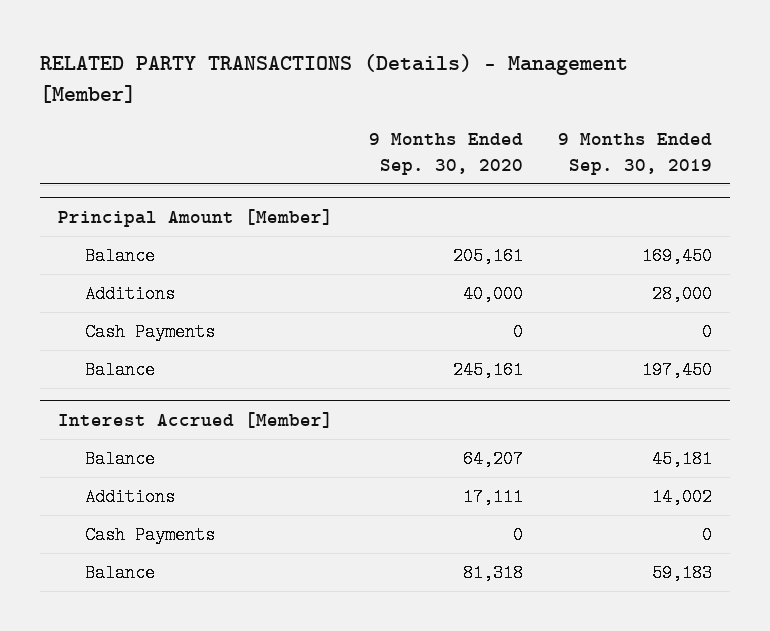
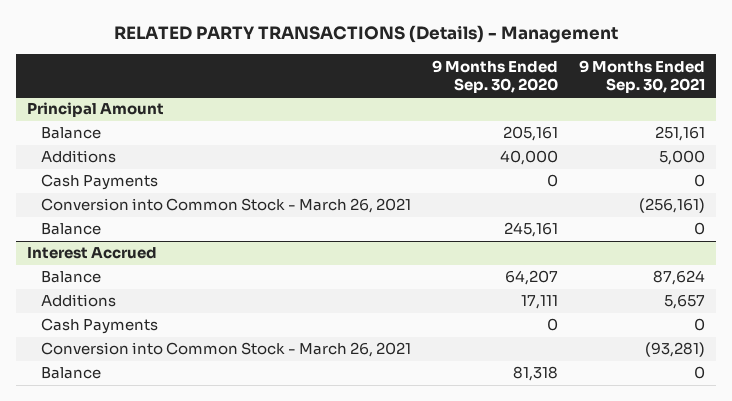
[39,54,628,103] RELATED PARTY TRANSACTIONS (Details) - Management [Member] -> [113,25,618,44] RELATED PARTY TRANSACTIONS (Details) - Management
[558,133,713,175] 9 Months Ended Sep. 30, 2019 -> none
none -> [579,59,706,93] 9 Months Ended Sep. 30, 2021
[57,208,333,227] Principal Amount [Member] -> [26,102,164,118] Principal Amount
none -> [40,198,411,214] Conversion into Common Stock - March 26, 2021
[57,411,333,428] Interest Accrued [Member] -> [26,247,157,260] Interest Accrued
none -> [40,342,411,358] Conversion into Common Stock - March 26, 2021

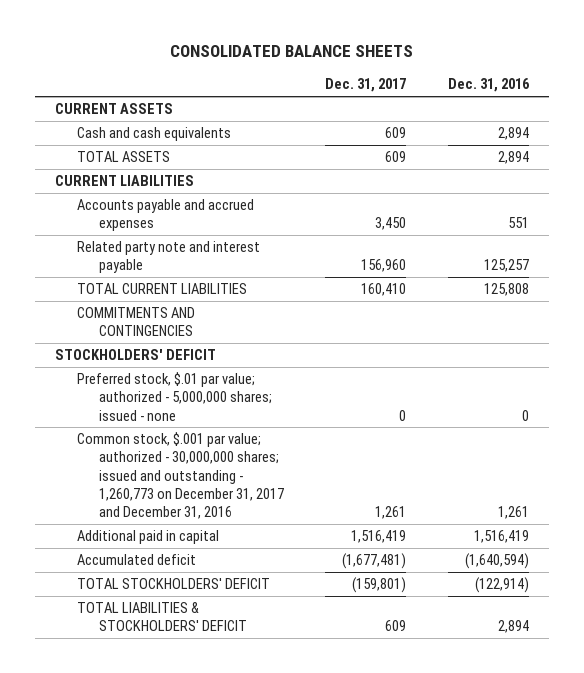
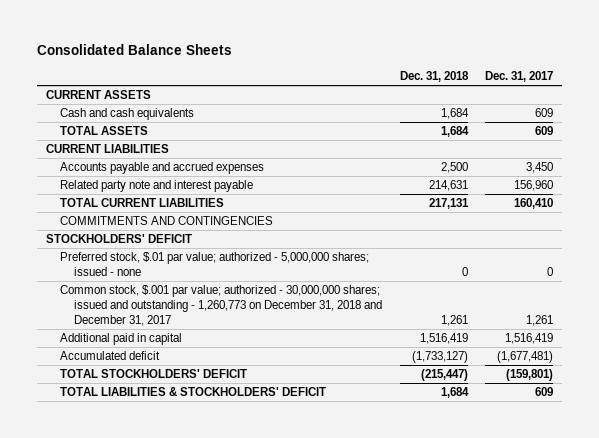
[169,45,413,58] CONSOLIDATED BALANCE SHEETS -> [37,44,233,56] Consolidated Balance Sheets
[447,78,530,93] Dec. 31, 2016 -> none
none -> [399,71,469,83] Dec. 31, 2018
[77,432,284,519] Common stock, $.001 par value; authorized - 30,000,000 shares; issued and outstanding - 1,260,773 on December 31, 2017 and December 31, 2016 -> [60,285,383,326] Common stock, $.001 par value; authorized - 30,000,000 shares; issued and outstanding - 1,260,773 on December 31, 2018 and December 31, 2017

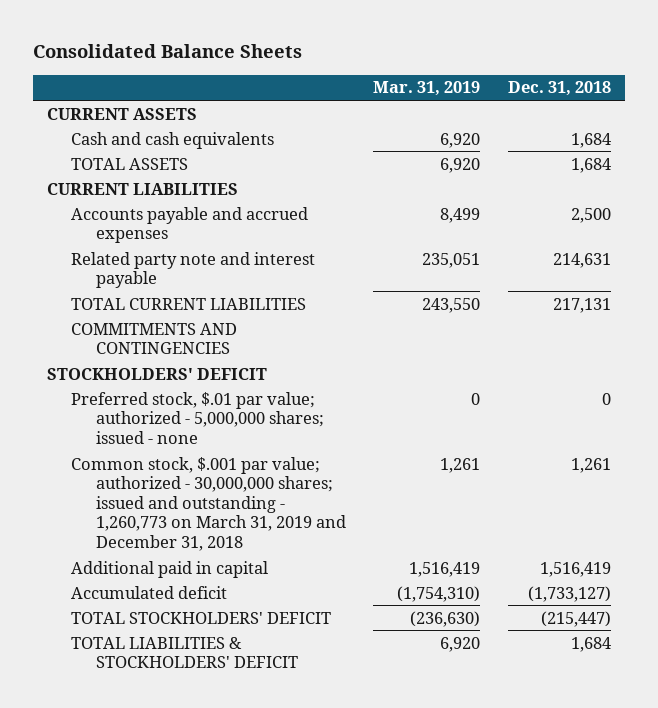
[485,71,554,83] Dec. 31, 2017 -> none
none -> [373,81,481,97] Mar. 31, 2019
[60,285,383,326] Common stock, $.001 par value; authorized - 30,000,000 shares; issued and outstanding - 1,260,773 on December 31, 2018 and December 31, 2017 -> [71,456,346,551] Common stock, $.001 par value; authorized - 30,000,000 shares; issued and outstanding - 1,260,773 on March 31, 2019 and December 31, 2018

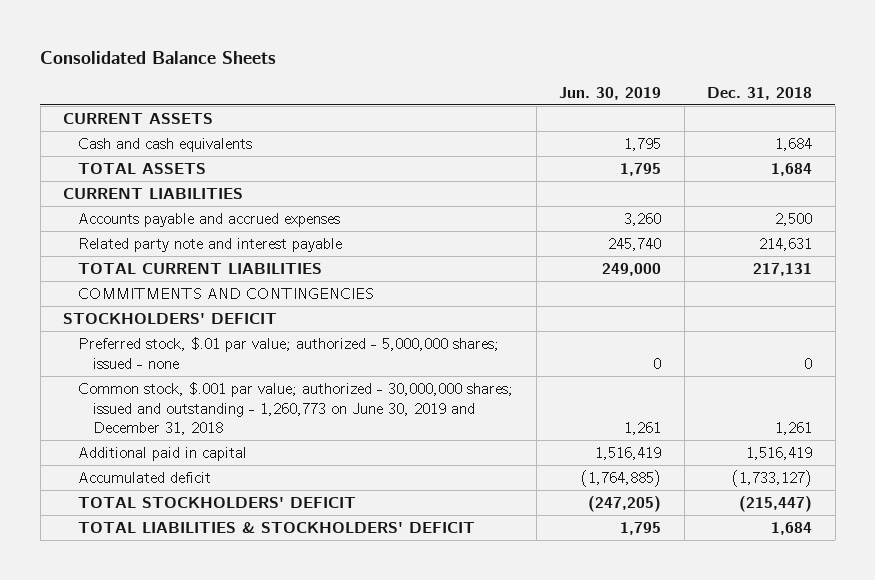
[373,81,481,97] Mar. 31, 2019 -> none
none -> [559,86,662,100] Jun. 30, 2019
[71,456,346,551] Common stock, $.001 par value; authorized - 30,000,000 shares; issued and outstanding - 1,260,773 on March 31, 2019 and December 31, 2018 -> [78,382,514,436] Common stock, $.001 par value; authorized - 30,000,000 shares; issued and outstanding - 1,260,773 on June 30, 2019 and December 31, 2018

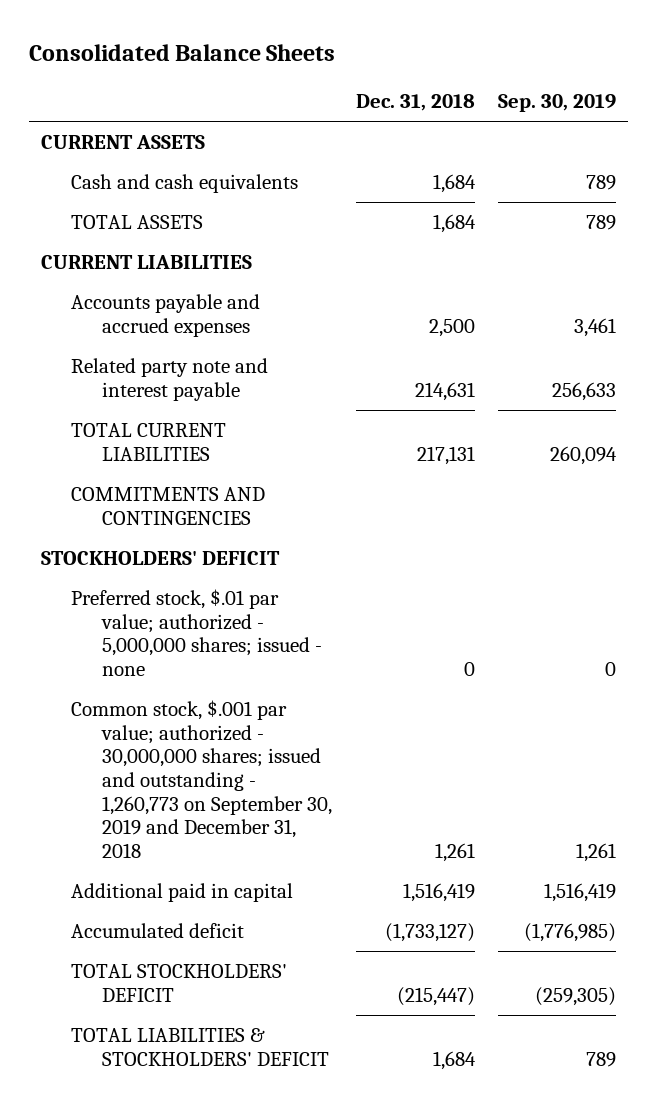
[559,86,662,100] Jun. 30, 2019 -> none
none -> [498,94,617,113] Sep. 30, 2019
[78,382,514,436] Common stock, $.001 par value; authorized - 30,000,000 shares; issued and outstanding - 1,260,773 on June 30, 2019 and December 31, 2018 -> [71,700,333,859] Common stock, $.001 par value; authorized - 30,000,000 shares; issued and outstanding - 1,260,773 on September 30, 2019 and December 31, 2018

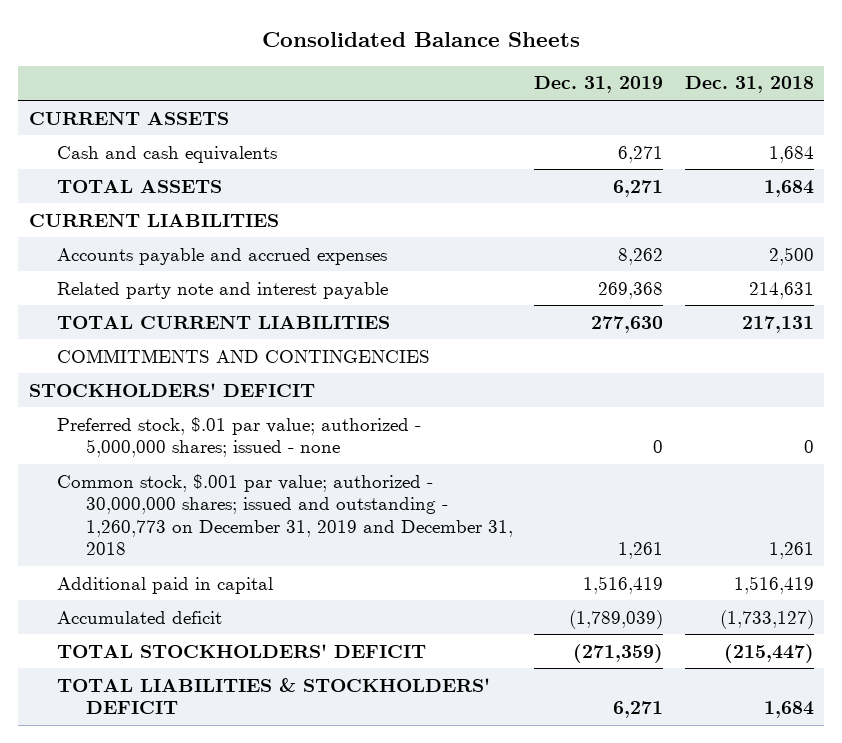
[498,94,617,113] Sep. 30, 2019 -> none
none -> [534,76,664,94] Dec. 31, 2019
[71,700,333,859] Common stock, $.001 par value; authorized - 30,000,000 shares; issued and outstanding - 1,260,773 on September 30, 2019 and December 31, 2018 -> [57,473,514,556] Common stock, $.001 par value; authorized - 30,000,000 shares; issued and outstanding - 1,260,773 on December 31, 2019 and December 31, 2018

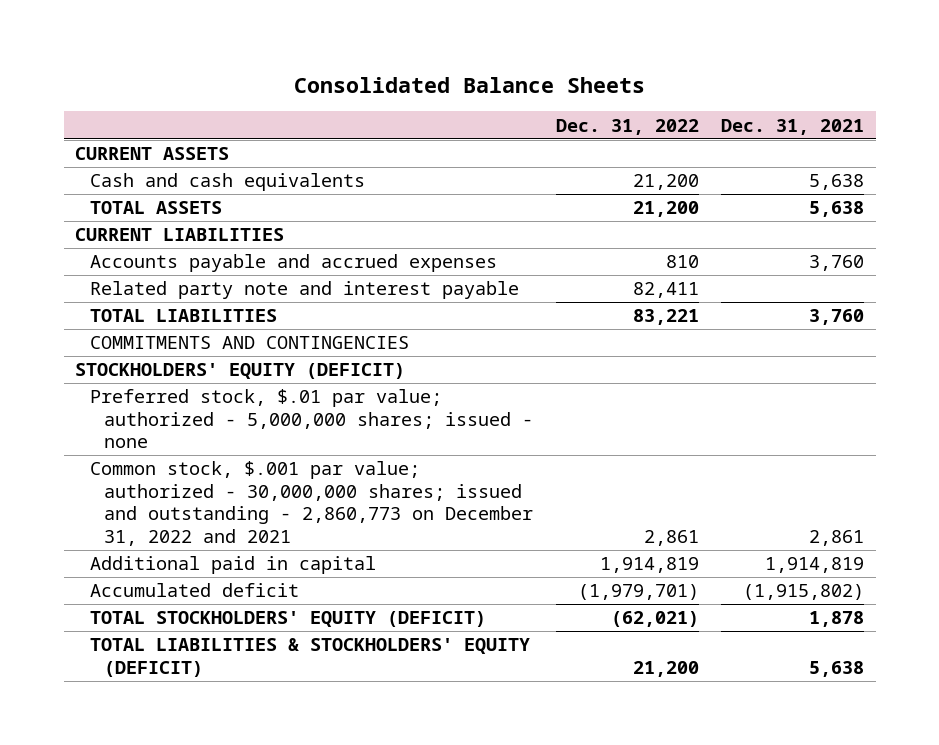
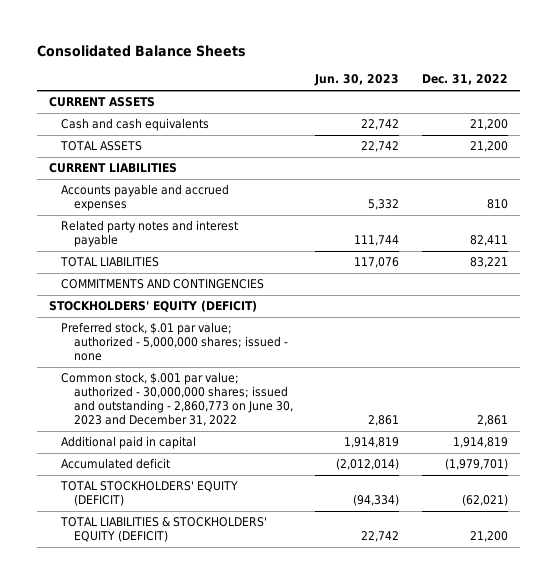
[721,118,865,135] Dec. 31, 2021 -> none
none -> [314,74,400,87] Jun. 30, 2023
[89,281,519,300] Related party note and interest payable -> [61,220,239,248] Related party notes and interest payable
[89,461,534,546] Common stock, $.001 par value; authorized - 30,000,000 shares; issued and outstanding - 2,860,773 on December 31, 2022 and 2021 -> [61,372,293,427] Common stock, $.001 par value; authorized - 30,000,000 shares; issued and outstanding - 2,860,773 on June 30, 2023 and December 31, 2022

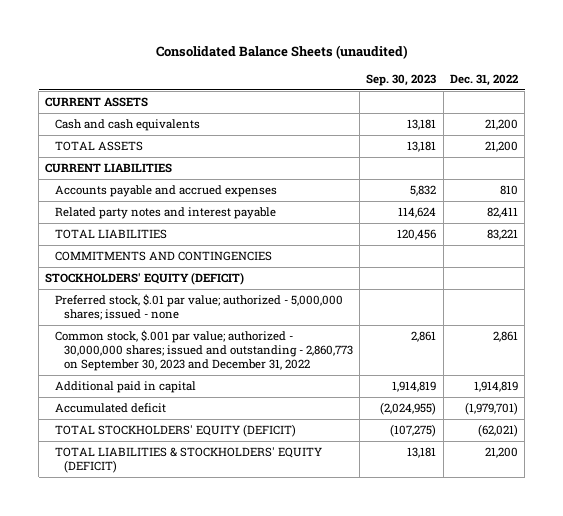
[37,44,247,57] Consolidated Balance Sheets -> [155,45,408,60] Consolidated Balance Sheets (unaudited)
[314,74,400,87] Jun. 30, 2023 -> none
none -> [366,73,437,86] Sep. 30, 2023
[61,372,293,427] Common stock, $.001 par value; authorized - 30,000,000 shares; issued and outstanding - 2,860,773 on June 30, 2023 and December 31, 2022 -> [54,330,353,372] Common stock, $.001 par value; authorized - 30,000,000 shares; issued and outstanding - 2,860,773 on September 30, 2023 and December 31, 2022

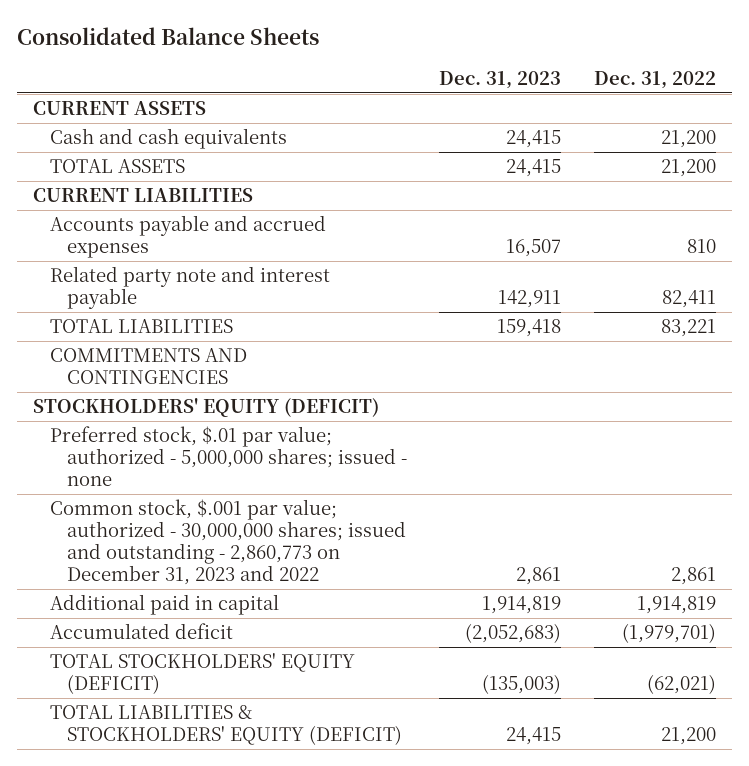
[155,45,408,60] Consolidated Balance Sheets (unaudited) -> [17,27,320,46] Consolidated Balance Sheets
[366,73,437,86] Sep. 30, 2023 -> none
none -> [439,70,562,89] Dec. 31, 2023
[54,207,276,220] Related party notes and interest payable -> [50,266,331,310] Related party note and interest payable
[54,330,353,372] Common stock, $.001 par value; authorized - 30,000,000 shares; issued and outstanding - 2,860,773 on September 30, 2023 and December 31, 2022 -> [50,499,406,586] Common stock, $.001 par value; authorized - 30,000,000 shares; issued and outstanding - 2,860,773 on December 31, 2023 and 2022

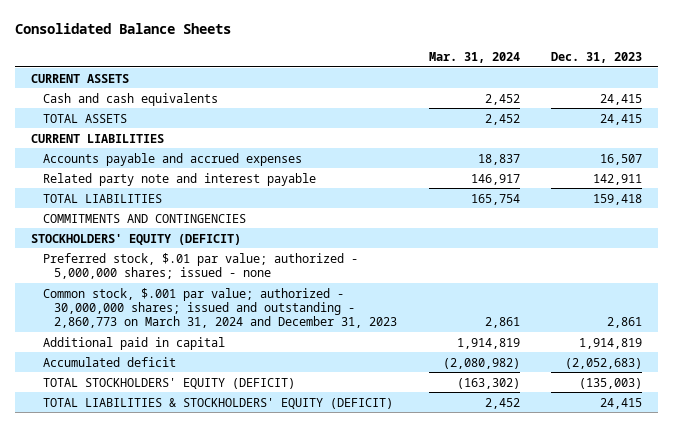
[593,70,716,89] Dec. 31, 2022 -> none
none -> [428,52,520,64] Mar. 31, 2024
[50,499,406,586] Common stock, $.001 par value; authorized - 30,000,000 shares; issued and outstanding - 2,860,773 on December 31, 2023 and 2022 -> [42,287,398,329] Common stock, $.001 par value; authorized - 30,000,000 shares; issued and outstanding - 2,860,773 on March 31, 2024 and December 31, 2023

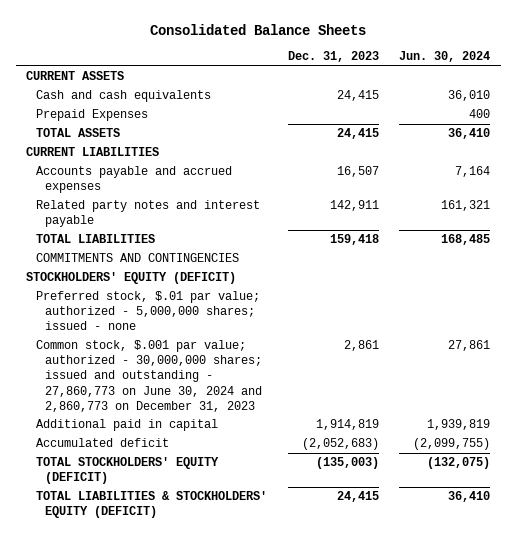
[428,52,520,64] Mar. 31, 2024 -> none
none -> [399,51,491,63] Jun. 30, 2024
none -> [35,109,148,122] Prepaid Expenses
[42,172,316,186] Related party note and interest payable -> [35,200,260,228] Related party notes and interest payable
[42,287,398,329] Common stock, $.001 par value; authorized - 30,000,000 shares; issued and outstanding - 2,860,773 on March 31, 2024 and December 31, 2023 -> [35,340,263,412] Common stock, $.001 par value; authorized - 30,000,000 shares; issued and outstanding - 27,860,773 on June 30, 2024 and 2,860,773 on December 31, 2023

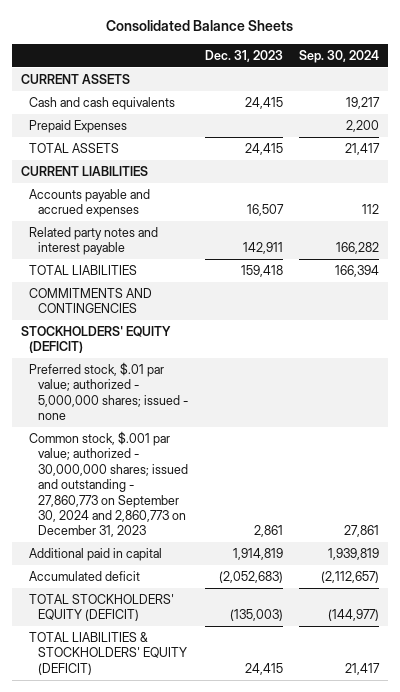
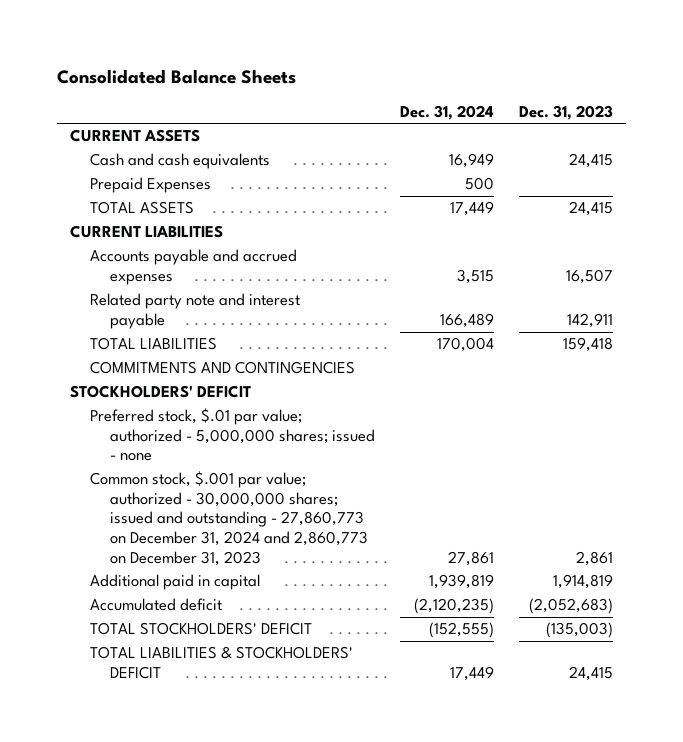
[299,49,380,63] Sep. 30, 2024 -> none
none -> [400,104,495,120] Dec. 31, 2024
[29,226,159,256] Related party notes and interest payable -> [89,293,300,329] Related party note and interest payable
[20,325,171,354] STOCKHOLDERS' EQUITY (DEFICIT) -> [69,385,251,399] STOCKHOLDERS' DEFICIT
[29,430,189,538] Common stock, $.001 par value; authorized - 30,000,000 shares; issued and outstanding - 27,860,773 on September 30, 2024 and 2,860,773 on December 31, 2023 -> [89,471,368,566] Common stock, $.001 par value; authorized - 30,000,000 shares; issued and outstanding - 27,860,773 on December 31, 2024 and 2,860,773 on December 31, 2023
[29,593,175,622] TOTAL STOCKHOLDERS' EQUITY (DEFICIT) -> [89,622,312,636] TOTAL STOCKHOLDERS' DEFICIT
[29,631,188,675] TOTAL LIABILITIES & STOCKHOLDERS' EQUITY (DEFICIT) -> [89,646,353,679] TOTAL LIABILITIES & STOCKHOLDERS' DEFICIT

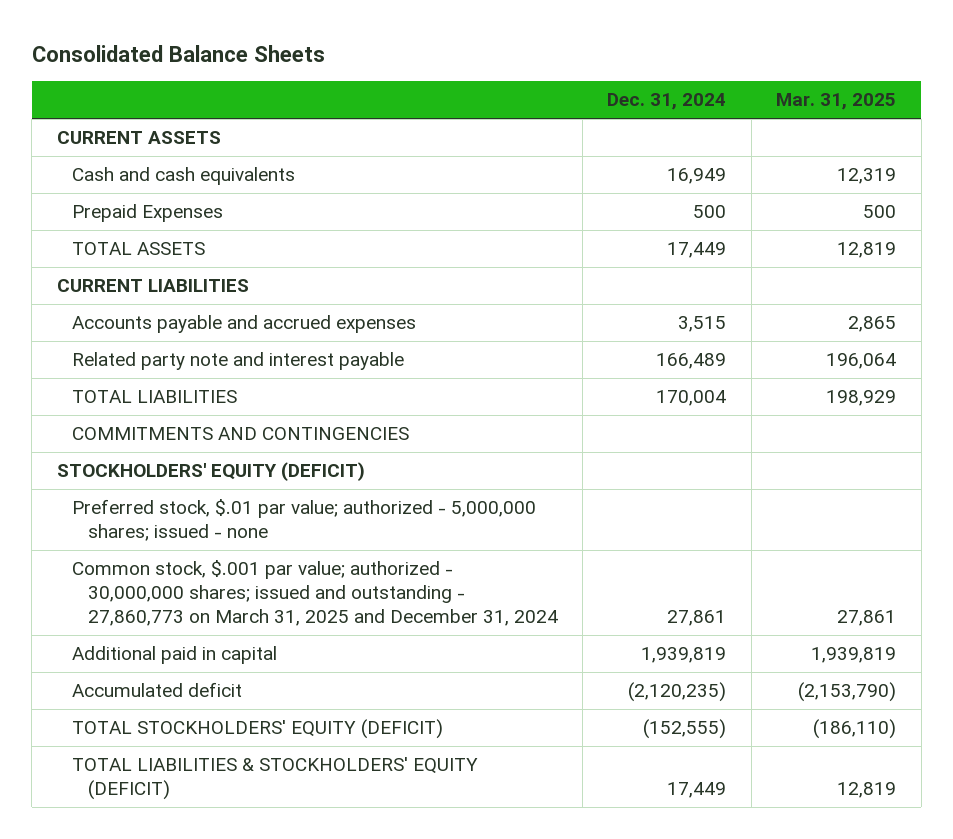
[519,104,614,120] Dec. 31, 2023 -> none
none -> [776,93,897,111] Mar. 31, 2025
[69,385,251,399] STOCKHOLDERS' DEFICIT -> [56,462,365,482] STOCKHOLDERS' EQUITY (DEFICIT)
[89,471,368,566] Common stock, $.001 par value; authorized - 30,000,000 shares; issued and outstanding - 27,860,773 on December 31, 2024 and 2,860,773 on December 31, 2023 -> [72,560,558,627] Common stock, $.001 par value; authorized - 30,000,000 shares; issued and outstanding - 27,860,773 on March 31, 2025 and December 31, 2024
[89,622,312,636] TOTAL STOCKHOLDERS' DEFICIT -> [72,719,444,740] TOTAL STOCKHOLDERS' EQUITY (DEFICIT)
[89,646,353,679] TOTAL LIABILITIES & STOCKHOLDERS' DEFICIT -> [72,757,479,801] TOTAL LIABILITIES & STOCKHOLDERS' EQUITY (DEFICIT)

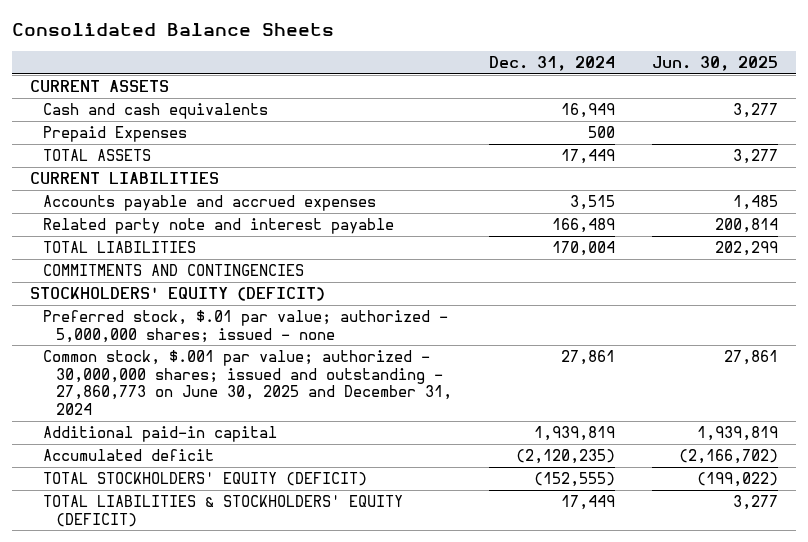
[776,93,897,111] Mar. 31, 2025 -> none
none -> [651,55,778,71] Jun. 30, 2025
[72,560,558,627] Common stock, $.001 par value; authorized - 30,000,000 shares; issued and outstanding - 27,860,773 on March 31, 2025 and December 31, 2024 -> [43,350,453,415] Common stock, $.001 par value; authorized - 30,000,000 shares; issued and outstanding - 27,860,773 on June 30, 2025 and December 31, 2024
[72,646,278,665] Additional paid in capital -> [43,426,278,443] Additional paid-in capital

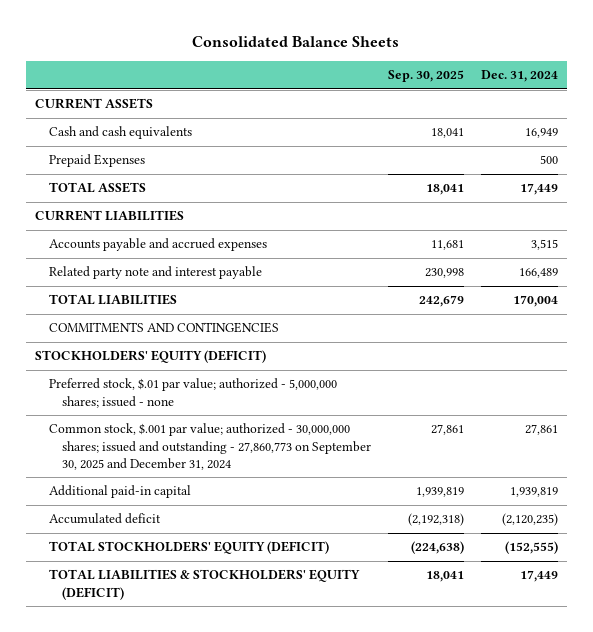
[651,55,778,71] Jun. 30, 2025 -> none
none -> [388,70,465,83] Sep. 30, 2025
[43,350,453,415] Common stock, $.001 par value; authorized - 30,000,000 shares; issued and outstanding - 27,860,773 on June 30, 2025 and December 31, 2024 -> [48,423,372,471] Common stock, $.001 par value; authorized - 30,000,000 shares; issued and outstanding - 27,860,773 on September 30, 2025 and December 31, 2024

